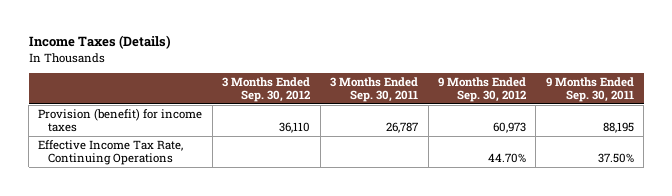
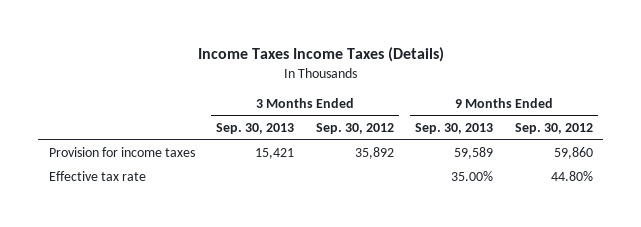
[28,35,171,50] Income Taxes (Details) -> [197,47,444,63] Income Taxes Income Taxes (Details)
[330,76,419,103] 3 Months Ended Sep. 30, 2011 -> none
[545,76,634,103] 9 Months Ended Sep. 30, 2011 -> none
none -> [216,123,295,135] Sep. 30, 2013
none -> [415,123,494,135] Sep. 30, 2013
[38,107,203,133] Provision (benefit) for income taxes -> [48,147,195,158] Provision for income taxes
[279,122,311,134] 36,110 -> [354,147,394,160] 35,892
[493,122,527,134] 60,973 -> [553,147,593,160] 59,860
[38,139,184,166] Effective Income Tax Rate, Continuing Operations -> [48,171,146,182] Effective tax rate
[488,153,527,164] 44.70% -> [550,171,593,182] 44.80%

